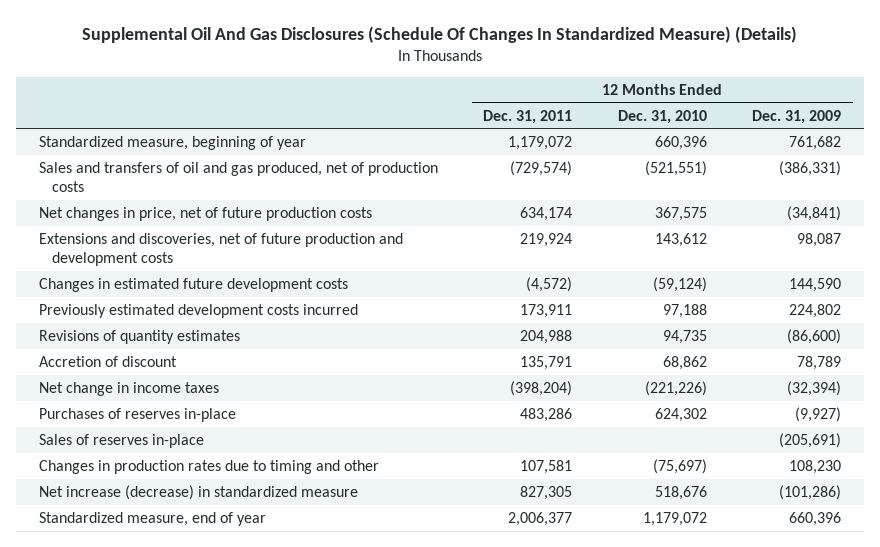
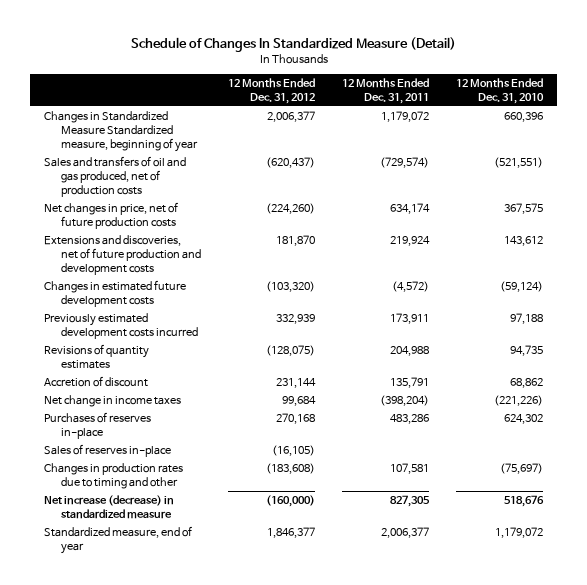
[81,26,797,44] Supplemental Oil And Gas Disclosures (Schedule Of Changes In Standardized Measure) (Details) -> [130,36,456,52] Schedule of Changes In Standardized Measure (Detail)
[752,109,842,124] Dec. 31, 2009 -> none
none -> [227,78,315,105] 12 Months Ended Dec. 31, 2012
[38,135,306,150] Standardized measure, beginning of year -> [43,110,198,152] Changes in Standardized Measure Standardized measure, beginning of year

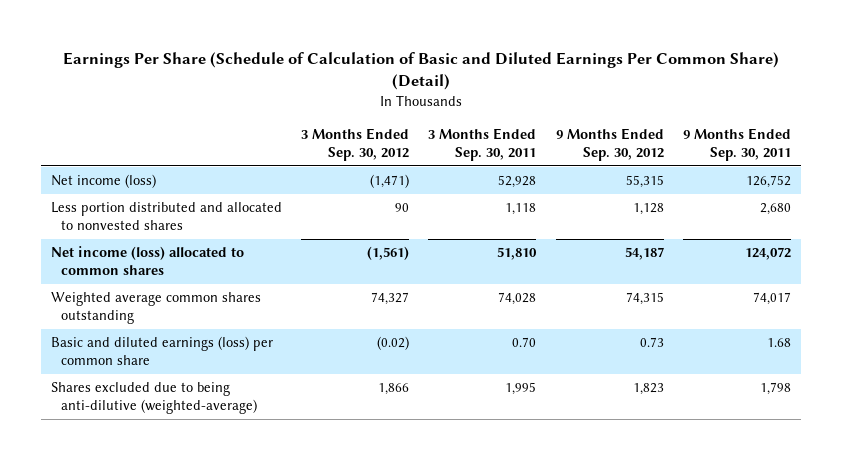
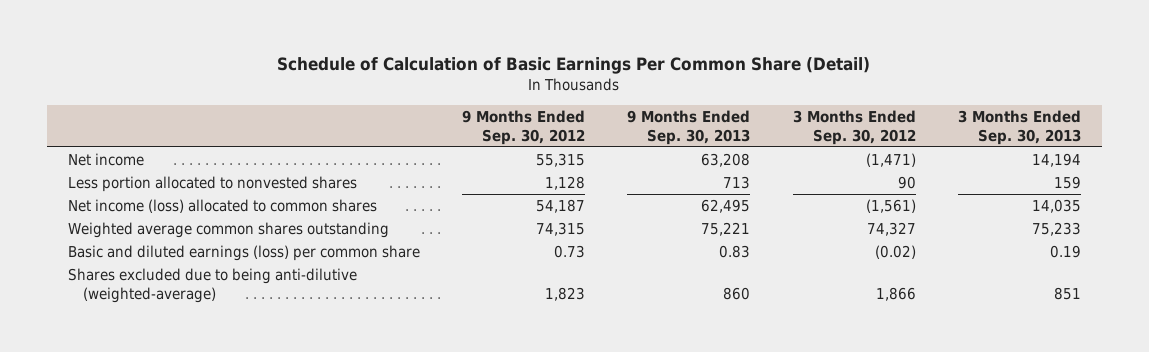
[62,51,779,91] Earnings Per Share (Schedule of Calculation of Basic and Diluted Earnings Per Common Share) (Detail) -> [277,56,871,74] Schedule of Calculation of Basic Earnings Per Common Share (Detail)
[428,127,537,161] 3 Months Ended Sep. 30, 2011 -> none
[682,127,791,161] 9 Months Ended Sep. 30, 2011 -> none
none -> [627,109,751,145] 9 Months Ended Sep. 30, 2013
none -> [957,109,1081,145] 3 Months Ended Sep. 30, 2013
[50,174,156,189] Net income (loss) -> [67,152,144,166] Net income
[50,202,282,231] Less portion distributed and allocated to nonvested shares -> [67,175,357,192] Less portion allocated to nonvested shares

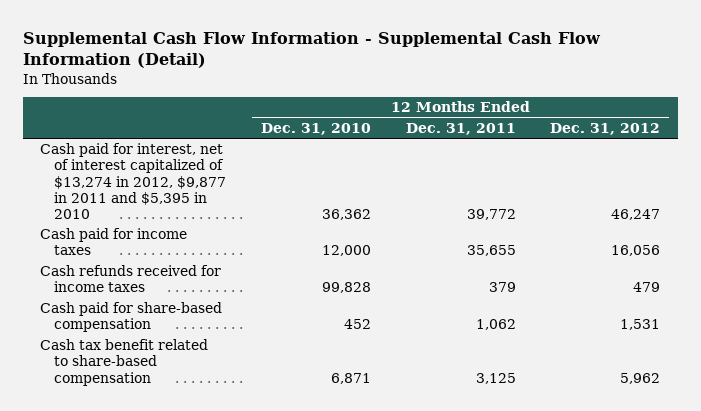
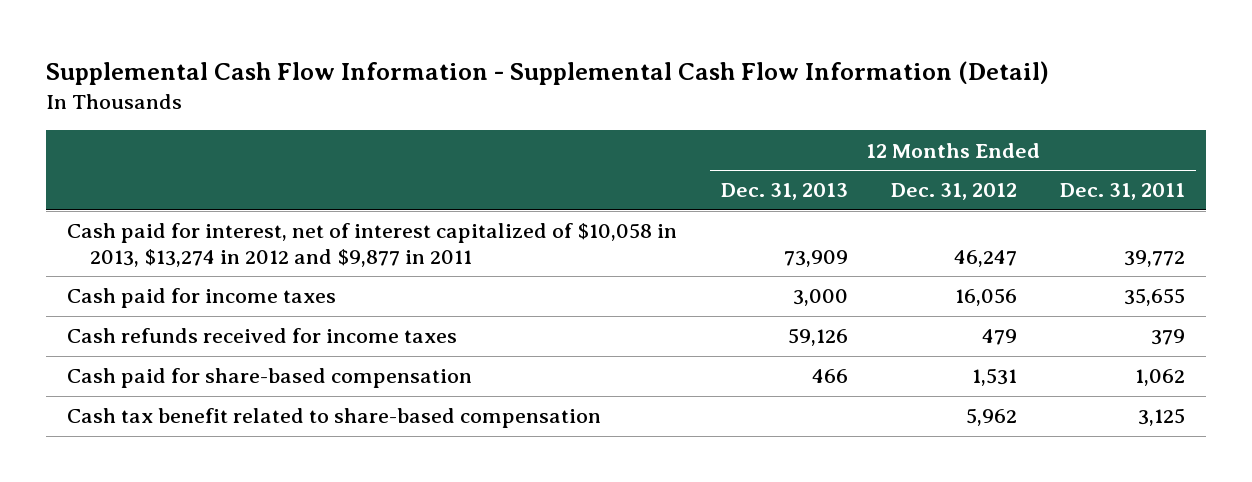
[260,123,371,136] Dec. 31, 2010 -> none
none -> [720,183,848,201] Dec. 31, 2013
[40,143,226,219] Cash paid for interest, net of interest capitalized of $13,274 in 2012, $9,877 in 2011 and $5,395 in 2010 -> [67,223,678,268] Cash paid for interest, net of interest capitalized of $10,058 in 2013, $13,274 in 2012 and $9,877 in 2011

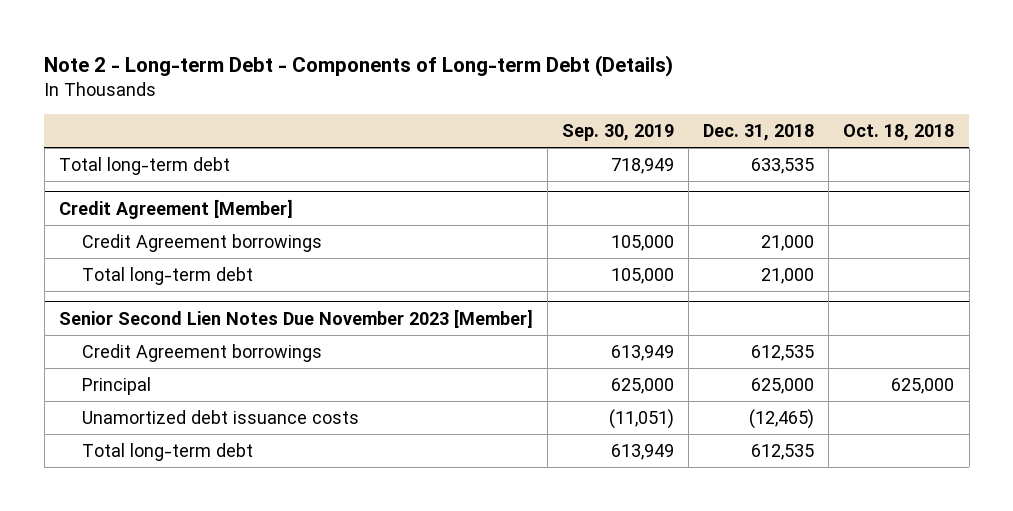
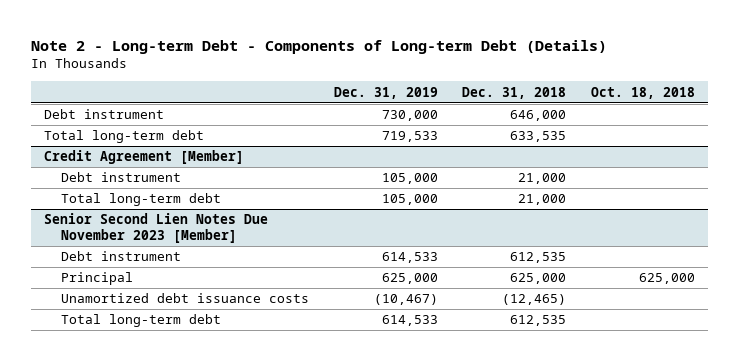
[562,123,675,141] Sep. 30, 2019 -> none
none -> [333,86,438,99] Dec. 31, 2019
none -> [43,109,164,120] Debt instrument
[81,234,322,253] Credit Agreement borrowings -> [60,172,181,183] Debt instrument
[81,344,322,363] Credit Agreement borrowings -> [60,251,181,262] Debt instrument

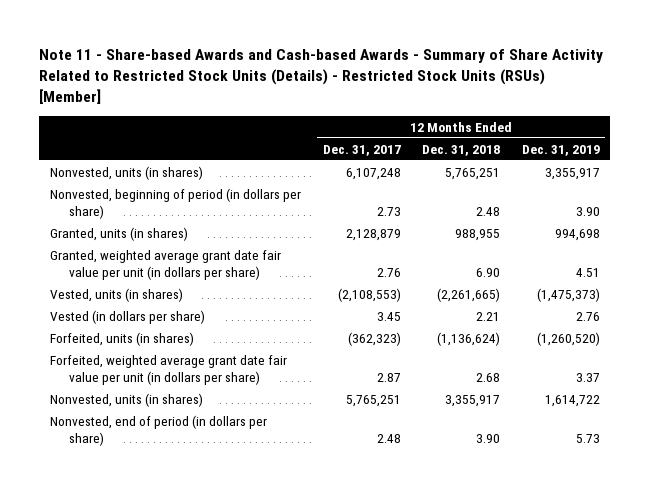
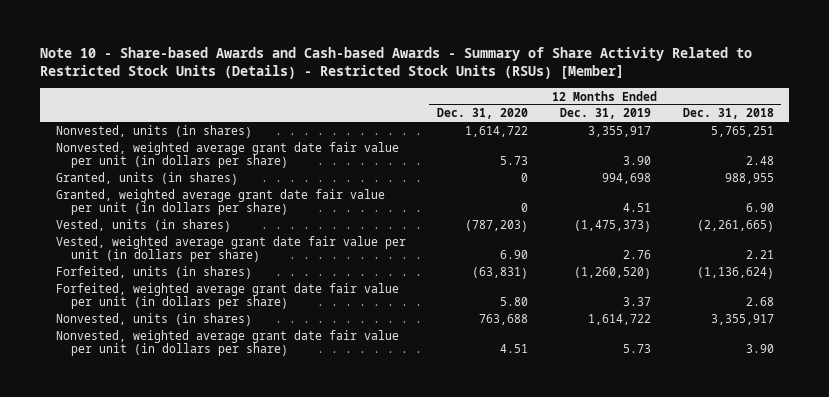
[39,49,604,105] Note 11 - Share-based Awards and Cash-based Awards - Summary of Share Activity Related to Restricted Stock Units (Details) - Restricted Stock Units (RSUs) [Member] -> [39,47,752,80] Note 10 - Share-based Awards and Cash-based Awards - Summary of Share Activity Related to Restricted Stock Units (Details) - Restricted Stock Units (RSUs) [Member]
[322,144,401,156] Dec. 31, 2017 -> none
none -> [437,108,529,120] Dec. 31, 2020
[50,187,302,220] Nonvested, beginning of period (in dollars per share) -> [55,141,399,169] Nonvested, weighted average grant date fair value per unit (in dollars per share)
[50,309,206,324] Vested (in dollars per share) -> [55,235,406,263] Vested, weighted average grant date fair value per unit (in dollars per share)
[50,414,268,447] Nonvested, end of period (in dollars per share) -> [55,329,399,357] Nonvested, weighted average grant date fair value per unit (in dollars per share)

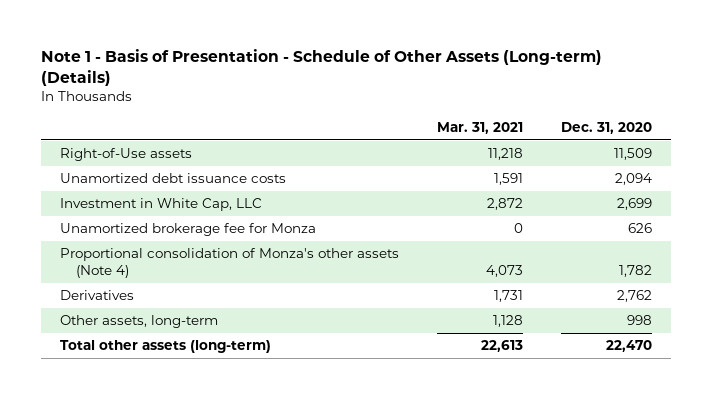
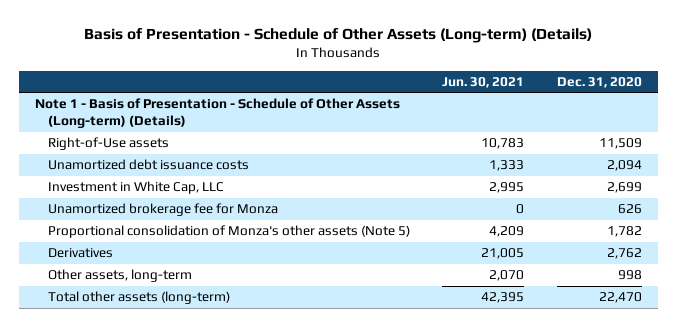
[41,49,603,86] Note 1 - Basis of Presentation - Schedule of Other Assets (Long-term) (Details) -> [84,28,593,44] Basis of Presentation - Schedule of Other Assets (Long-term) (Details)
[437,121,524,134] Mar. 31, 2021 -> none
none -> [442,76,525,88] Jun. 30, 2021
none -> [35,98,401,129] Note 1 - Basis of Presentation - Schedule of Other Assets (Long-term) (Details)
[60,248,400,279] Proportional consolidation of Monza's other assets (Note 4) -> [47,225,410,239] Proportional consolidation of Monza's other assets (Note 5)

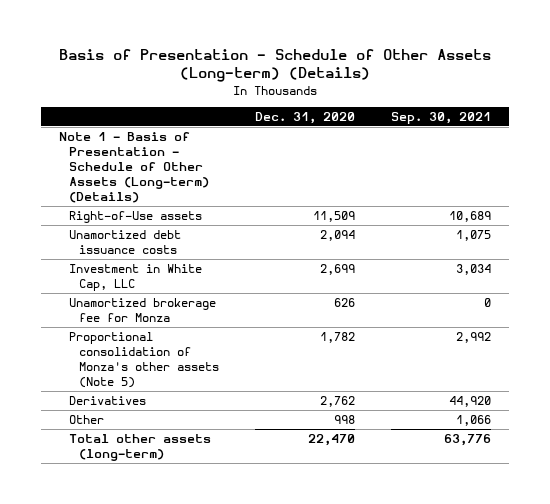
[442,76,525,88] Jun. 30, 2021 -> none
none -> [391,111,492,124] Sep. 30, 2021
[47,269,192,283] Other assets, long-term -> [68,414,104,424] Other

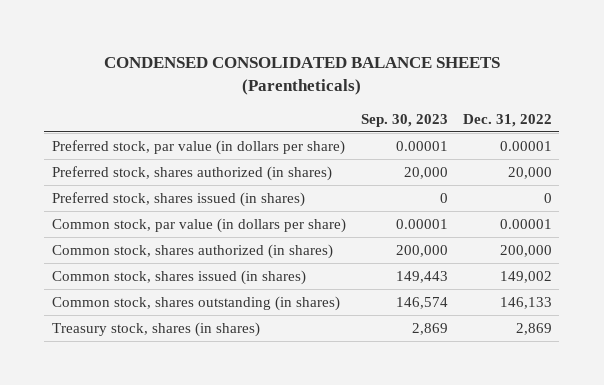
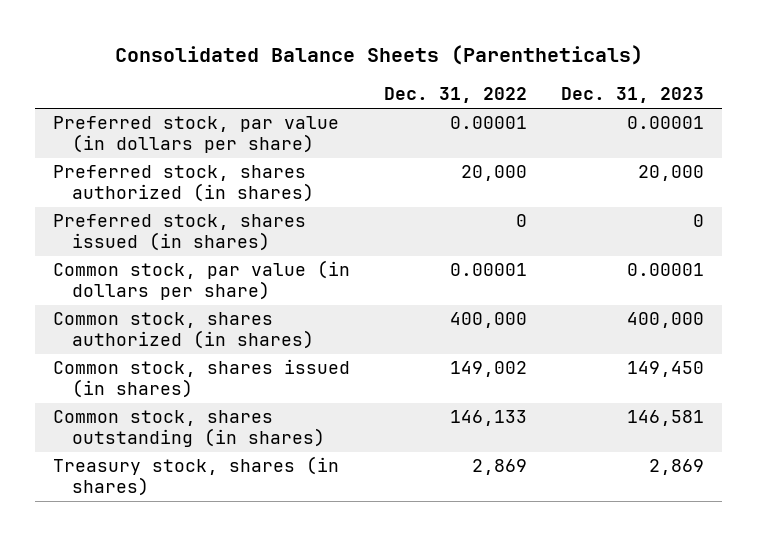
[103,56,500,95] CONDENSED CONSOLIDATED BALANCE SHEETS (Parentheticals) -> [114,45,643,66] Consolidated Balance Sheets (Parentheticals)
[360,113,448,127] Sep. 30, 2023 -> none
none -> [561,87,705,104] Dec. 31, 2023
[499,244,552,257] 200,000 -> [450,312,528,329] 400,000

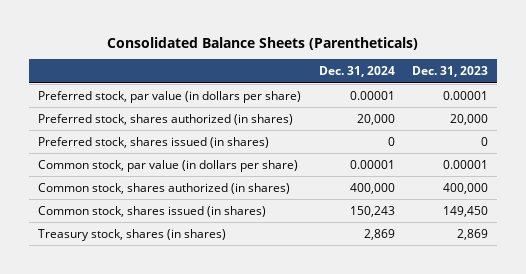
[384,87,528,104] Dec. 31, 2022 -> none
none -> [318,66,395,78] Dec. 31, 2024
[52,410,325,447] Common stock, shares outstanding (in shares) -> none

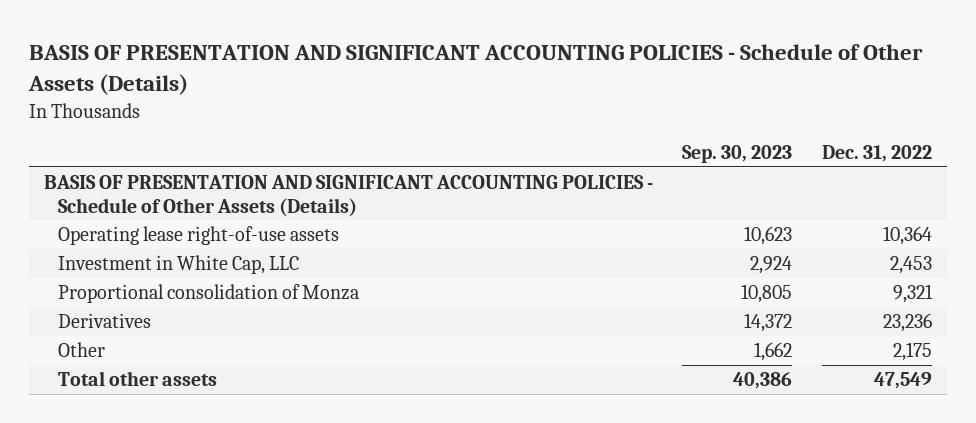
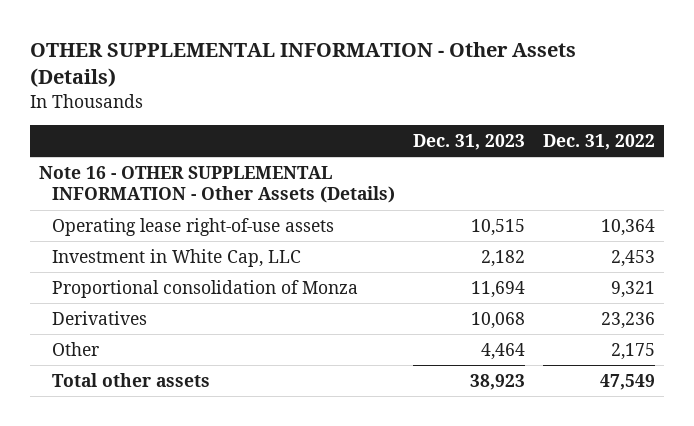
[27,43,923,96] BASIS OF PRESENTATION AND SIGNIFICANT ACCOUNTING POLICIES - Schedule of Other Assets (Details) -> [29,41,576,88] OTHER SUPPLEMENTAL INFORMATION - Other Assets (Details)
[682,145,793,164] Sep. 30, 2023 -> none
none -> [412,133,525,150] Dec. 31, 2023
[43,175,653,217] BASIS OF PRESENTATION AND SIGNIFICANT ACCOUNTING POLICIES - Schedule of Other Assets (Details) -> [38,165,395,204] Note 16 - OTHER SUPPLEMENTAL INFORMATION - Other Assets (Details)

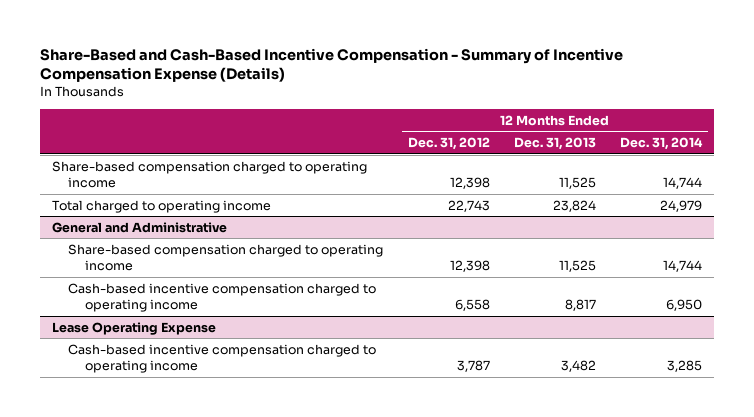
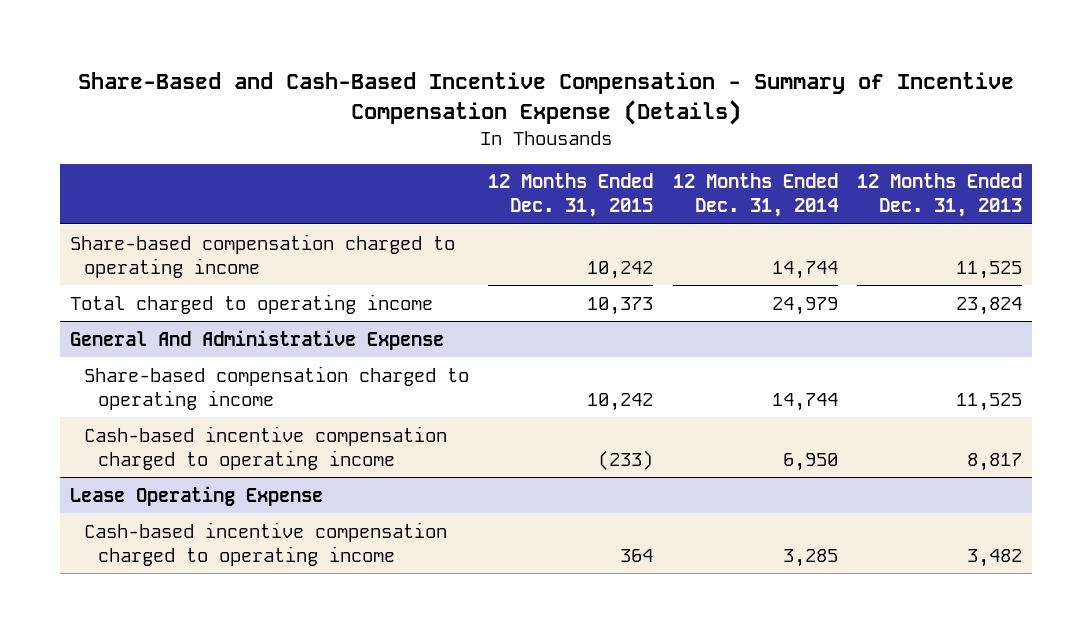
[407,137,490,151] Dec. 31, 2012 -> none
none -> [488,173,654,218] 12 Months Ended Dec. 31, 2015
[52,221,228,233] General and Administrative -> [69,329,444,350] General And Administrative Expense

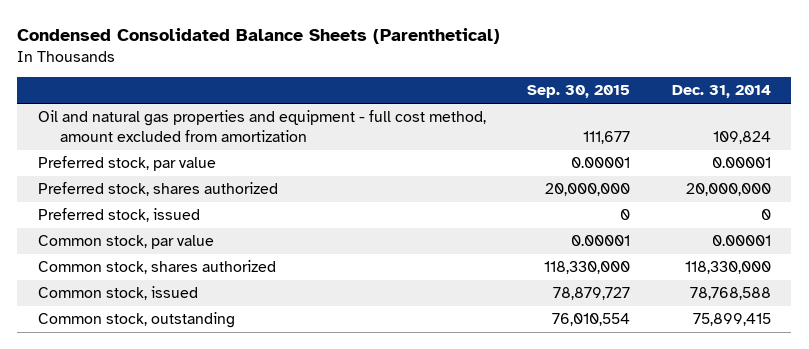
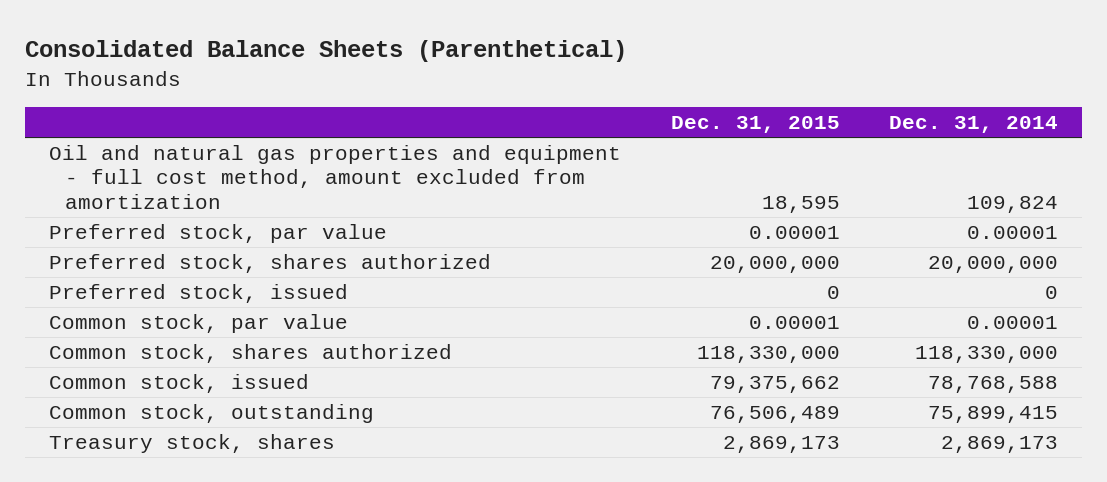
[17,28,501,45] Condensed Consolidated Balance Sheets (Parenthetical) -> [24,40,627,63] Consolidated Balance Sheets (Parenthetical)
[527,85,631,99] Sep. 30, 2015 -> none
none -> [670,115,840,133] Dec. 31, 2015
none -> [49,434,336,454] Treasury stock, shares

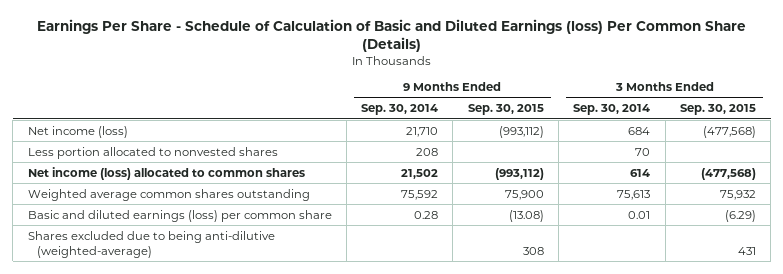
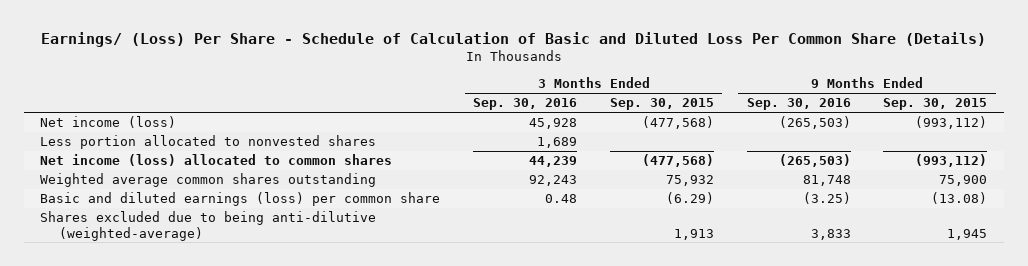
[36,18,746,52] Earnings Per Share - Schedule of Calculation of Basic and Diluted Earnings (loss) Per Common Share (Details) -> [40,31,986,47] Earnings/ (Loss) Per Share - Schedule of Calculation of Basic and Diluted Loss Per Common Share (Details)
[361,104,439,116] Sep. 30, 2014 -> none
[573,104,651,116] Sep. 30, 2014 -> none
none -> [473,98,578,111] Sep. 30, 2016
none -> [746,98,851,111] Sep. 30, 2016
[522,246,544,255] 308 -> [947,228,988,240] 1,945
[737,246,756,255] 431 -> [673,228,714,240] 1,913

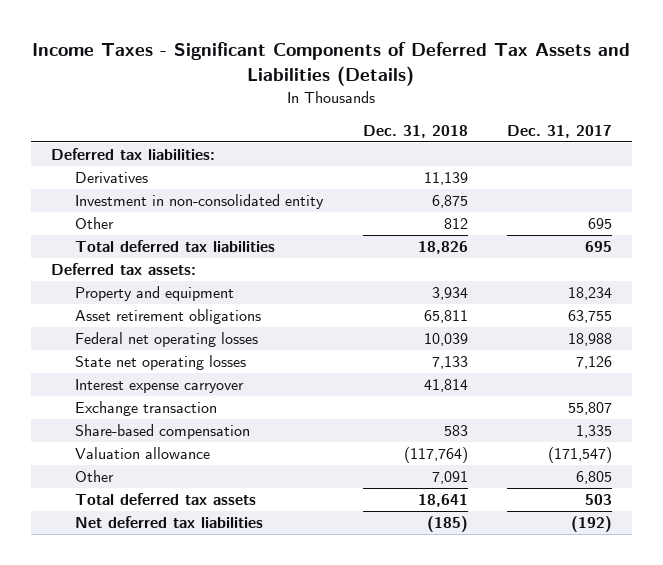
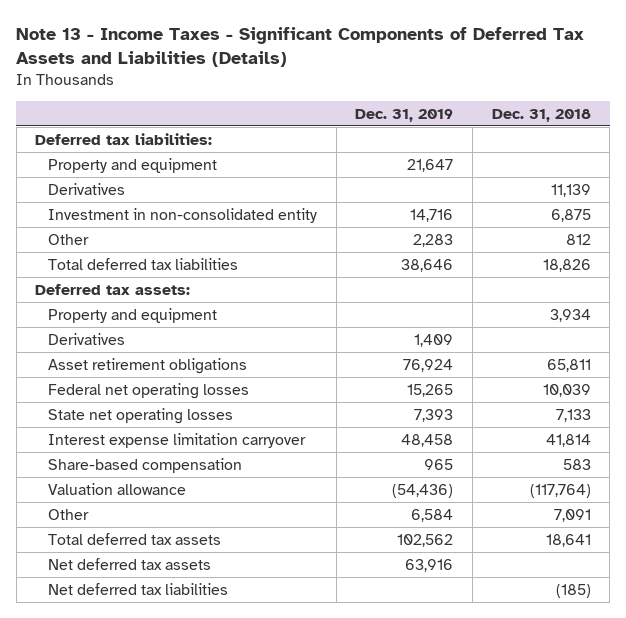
[32,41,631,86] Income Taxes - Significant Components of Deferred Tax Assets and Liabilities (Details) -> [16,27,585,68] Note 13 - Income Taxes - Significant Components of Deferred Tax Assets and Liabilities (Details)
[507,124,613,138] Dec. 31, 2017 -> none
none -> [355,108,454,122] Dec. 31, 2019
none -> [48,157,218,173] Property and equipment
none -> [48,332,126,345] Derivatives
[74,401,217,417] Exchange transaction -> none
[74,379,244,394] Interest expense carryover -> [48,432,307,448] Interest expense limitation carryover
none -> [48,557,212,570] Net deferred tax assets

